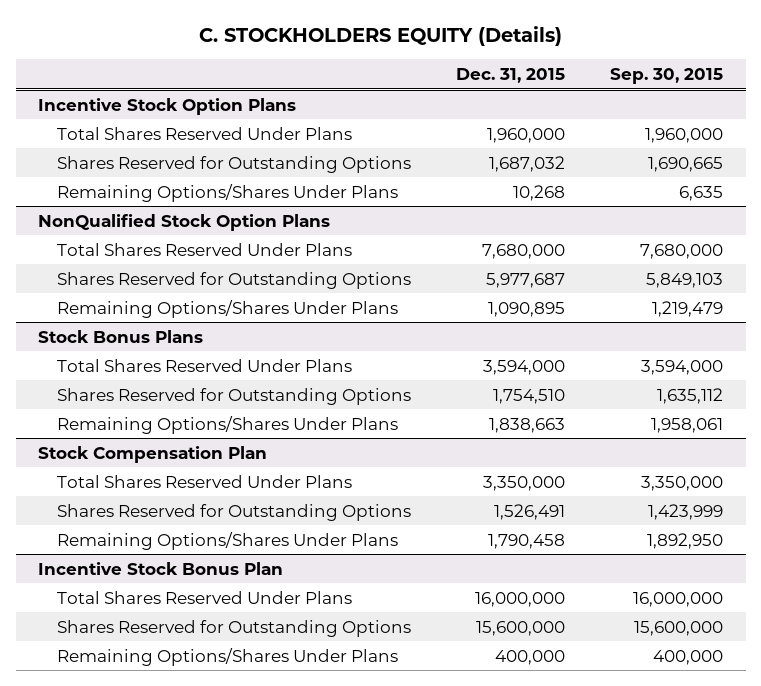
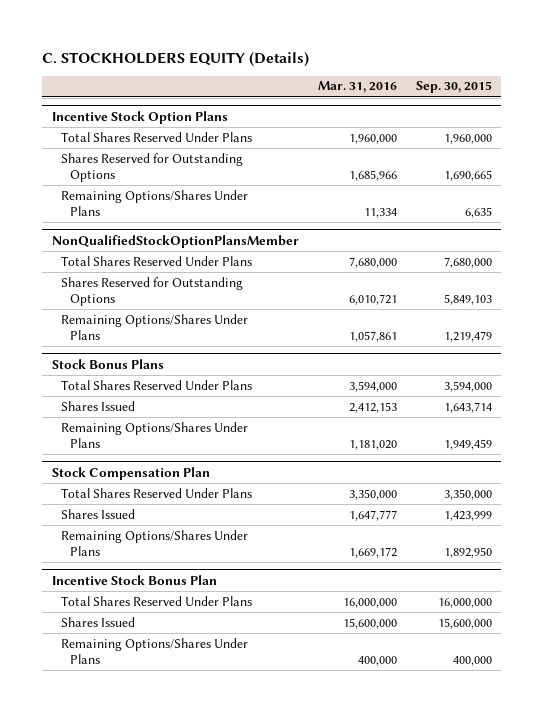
[456,67,566,83] Dec. 31, 2015 -> none
none -> [317,81,397,94] Mar. 31, 2016
[38,213,331,231] NonQualified Stock Option Plans -> [51,234,299,248] NonQualifiedStockOptionPlansMember
[57,387,412,405] Shares Reserved for Outstanding Options -> none
none -> [60,400,135,411] Shares Issued
[651,417,724,433] 1,958,061 -> [443,438,492,450] 1,949,459
[57,503,412,521] Shares Reserved for Outstanding Options -> [60,508,135,519] Shares Issued
[57,619,412,637] Shares Reserved for Outstanding Options -> [60,616,135,627] Shares Issued

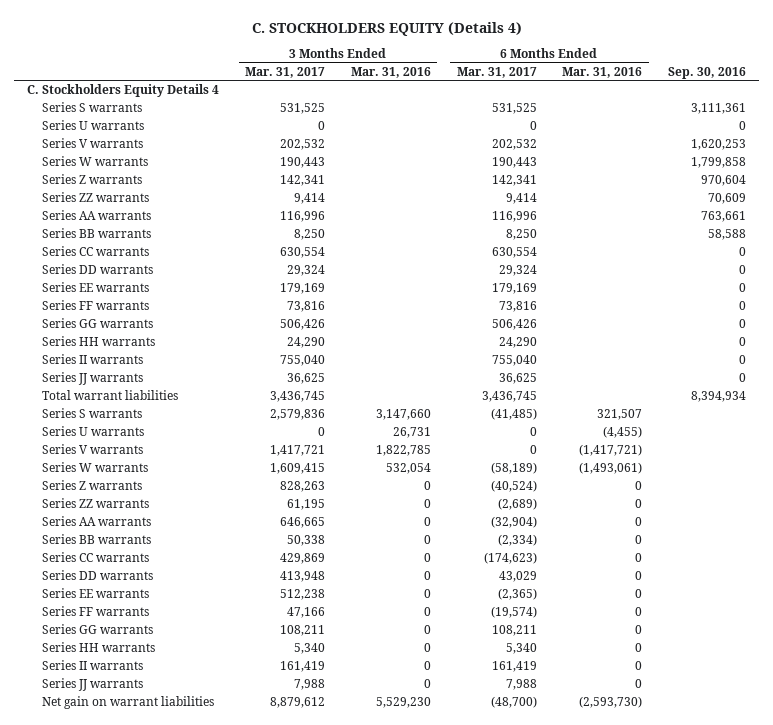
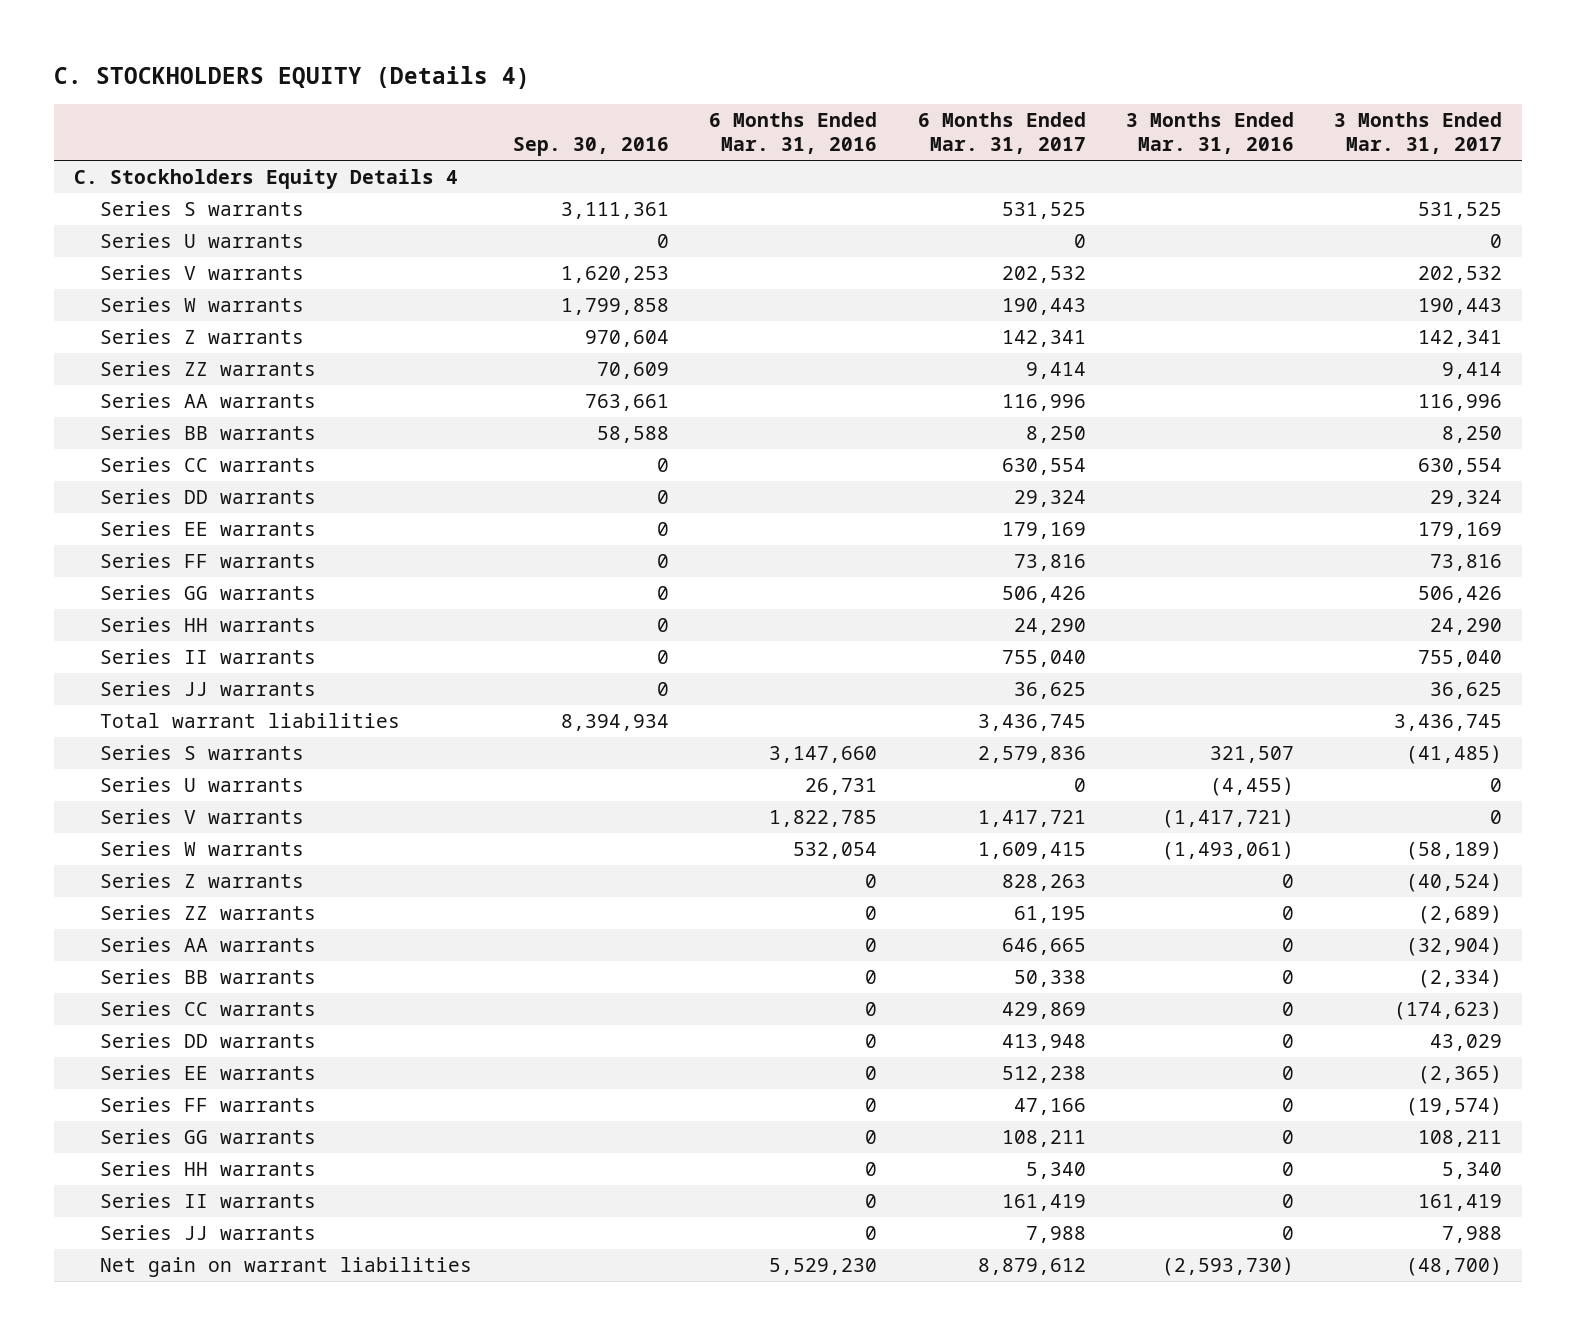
[269,409,325,421] 2,579,836 -> [1406,744,1503,764] (41,485)
[375,409,431,421] 3,147,660 -> [1209,745,1294,763] 321,507
[490,408,537,421] (41,485) -> [977,745,1086,763] 2,579,836
[597,409,643,421] 321,507 -> [769,745,878,763] 3,147,660
[392,427,431,439] 26,731 -> [1209,776,1294,796] (4,455)
[603,426,643,439] (4,455) -> [805,777,878,795] 26,731
[269,445,325,457] 1,417,721 -> [1490,809,1503,824] 0
[375,445,431,457] 1,822,785 -> [1161,808,1294,828] (1,417,721)
[529,445,537,455] 0 -> [977,809,1086,827] 1,417,721
[579,444,643,457] (1,417,721) -> [769,809,878,827] 1,822,785
[269,463,325,475] 1,609,415 -> [1406,840,1503,860] (58,189)
[385,463,431,475] 532,054 -> [1161,840,1294,860] (1,493,061)
[490,462,537,475] (58,189) -> [977,841,1086,859] 1,609,415
[579,462,643,475] (1,493,061) -> [793,841,878,859] 532,054
[279,481,325,493] 828,263 -> [1406,872,1503,892] (40,524)
[490,480,537,493] (40,524) -> [1001,873,1086,891] 828,263
[286,499,325,511] 61,195 -> [1418,904,1503,924] (2,689)
[497,498,537,511] (2,689) -> [1013,905,1086,923] 61,195
[279,517,325,529] 646,665 -> [1406,936,1503,956] (32,904)
[490,516,537,529] (32,904) -> [1001,937,1086,955] 646,665
[286,535,325,547] 50,338 -> [1418,968,1503,988] (2,334)
[497,534,537,547] (2,334) -> [1013,969,1086,987] 50,338
[279,553,325,565] 429,869 -> [1394,1000,1503,1020] (174,623)
[483,552,537,565] (174,623) -> [1001,1001,1086,1019] 429,869
[279,571,325,583] 413,948 -> [1430,1033,1503,1051] 43,029
[498,571,537,583] 43,029 -> [1001,1033,1086,1051] 413,948
[279,589,325,601] 512,238 -> [1418,1064,1503,1084] (2,365)
[497,588,537,601] (2,365) -> [1001,1065,1086,1083] 512,238
[286,607,325,619] 47,166 -> [1406,1096,1503,1116] (19,574)
[490,606,537,619] (19,574) -> [1013,1097,1086,1115] 47,166
[269,697,325,709] 8,879,612 -> [1406,1256,1503,1276] (48,700)
[375,697,431,709] 5,529,230 -> [1161,1256,1294,1276] (2,593,730)
[490,696,537,709] (48,700) -> [977,1257,1086,1275] 8,879,612
[579,696,643,709] (2,593,730) -> [769,1257,878,1275] 5,529,230

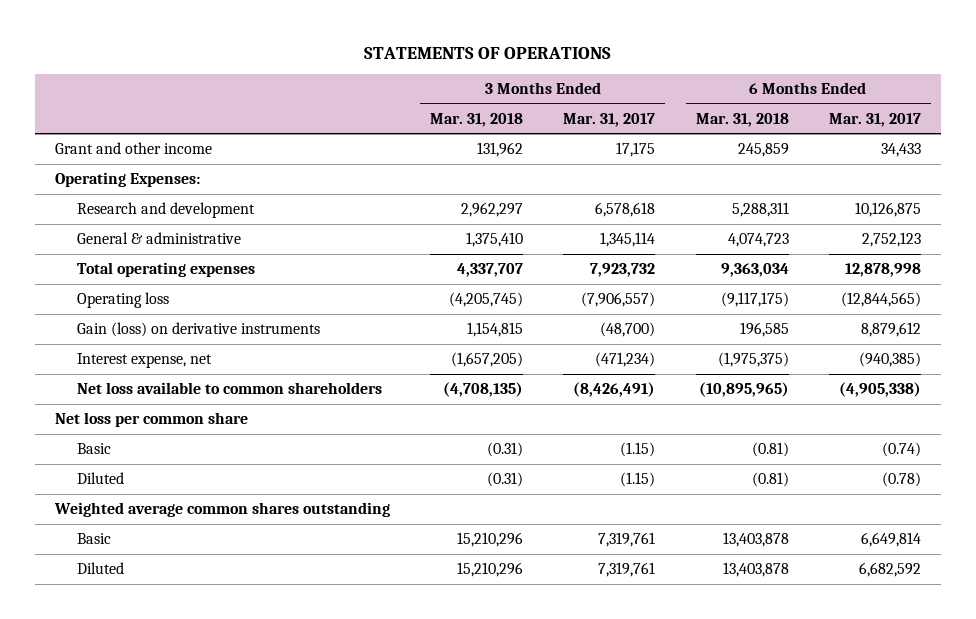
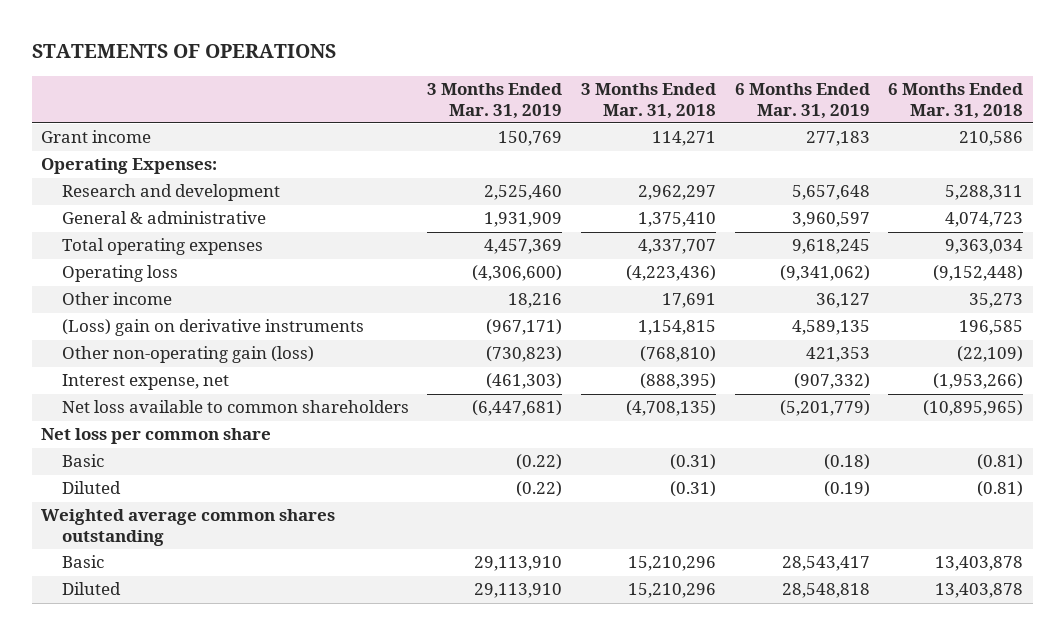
[563,112,656,127] Mar. 31, 2017 -> none
[828,112,921,127] Mar. 31, 2017 -> none
none -> [427,82,563,119] 3 Months Ended Mar. 31, 2019
none -> [734,82,870,119] 6 Months Ended Mar. 31, 2019
[55,142,213,155] Grant and other income -> [41,130,152,144] Grant income
[477,142,524,158] 131,962 -> [651,131,716,147] 114,271
[737,143,789,158] 245,859 -> [959,131,1024,147] 210,586
[449,292,524,308] (4,205,745) -> [625,265,716,282] (4,223,436)
[720,292,789,308] (9,117,175) -> [933,265,1024,282] (9,152,448)
none -> [61,292,172,306] Other income
[76,322,320,338] Gain (loss) on derivative instruments -> [61,319,364,337] (Loss) gain on derivative instruments
none -> [61,346,314,364] Other non-operating gain (loss)
[451,352,524,368] (1,657,205) -> [639,373,716,390] (888,395)
[717,352,789,368] (1,975,375) -> [933,373,1024,390] (1,953,266)

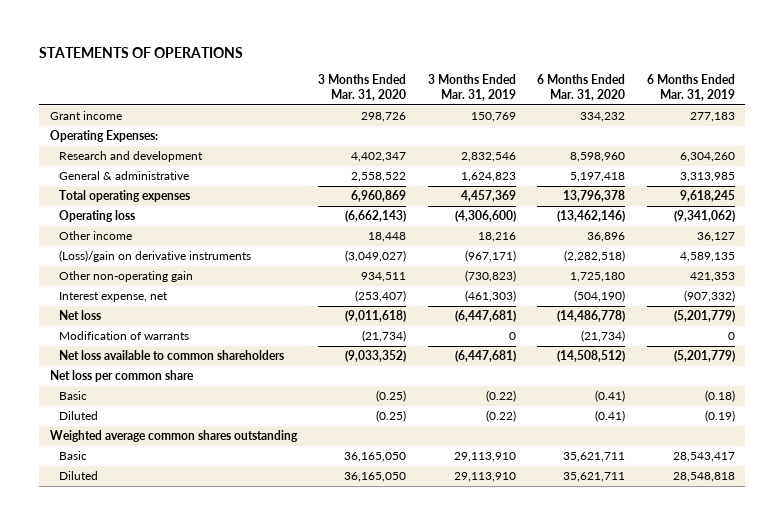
[580,82,716,119] 3 Months Ended Mar. 31, 2018 -> none
[888,82,1024,119] 6 Months Ended Mar. 31, 2018 -> none
none -> [318,74,407,102] 3 Months Ended Mar. 31, 2020
none -> [537,74,626,102] 6 Months Ended Mar. 31, 2020
[484,185,563,201] 2,525,460 -> [460,152,516,163] 2,832,546
[791,185,870,201] 5,657,648 -> [679,152,735,163] 6,304,260
[484,212,563,228] 1,931,909 -> [460,172,516,183] 1,624,823
[791,212,870,228] 3,960,597 -> [679,172,735,183] 3,313,985
[61,319,364,337] (Loss) gain on derivative instruments -> [59,250,252,263] (Loss)/gain on derivative instruments
[61,346,314,364] Other non-operating gain (loss) -> [59,271,194,283] Other non-operating gain
none -> [59,310,102,321] Net loss
none -> [59,331,190,341] Modification of warrants

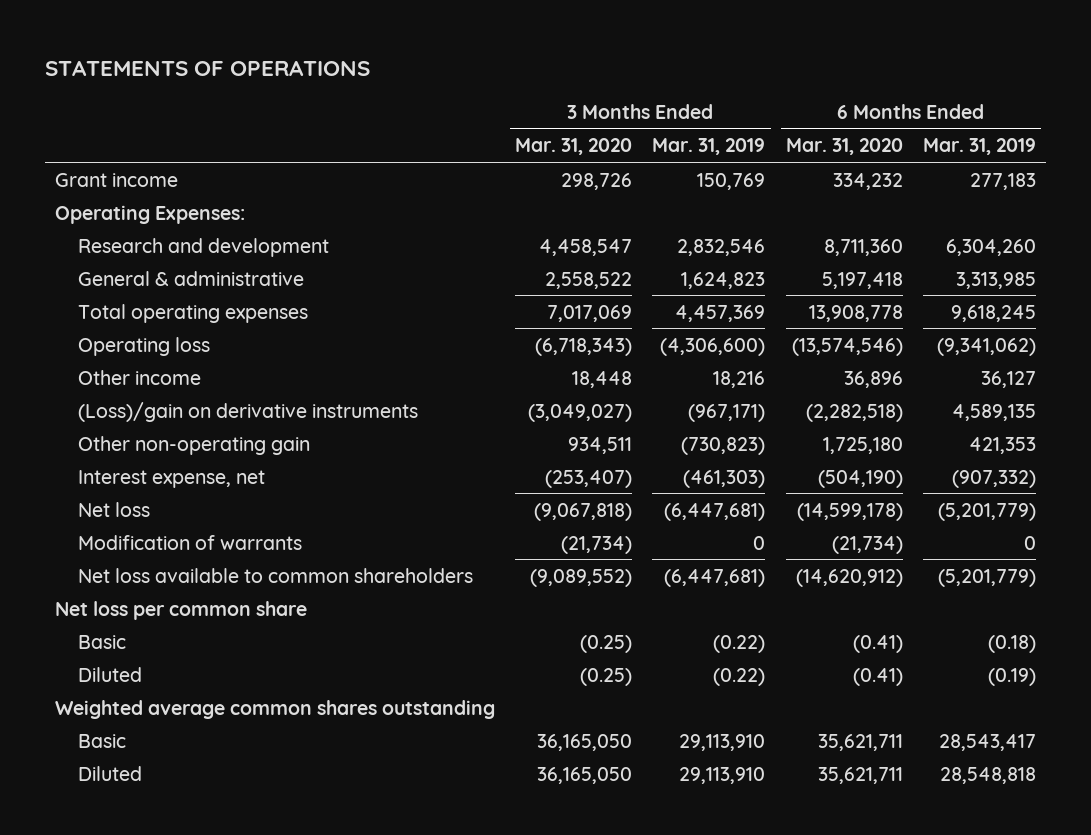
[351,152,407,163] 4,402,347 -> [539,238,633,256] 4,458,547
[570,152,626,163] 8,598,960 -> [823,238,903,256] 8,711,360
[351,190,407,203] 6,960,869 -> [547,304,633,322] 7,017,069
[563,190,626,203] 13,796,378 -> [808,304,903,322] 13,908,778
[345,210,407,223] (6,662,143) -> [535,337,633,356] (6,718,343)
[557,210,626,223] (13,462,146) -> [791,337,903,356] (13,574,546)
[345,310,407,323] (9,011,618) -> [534,502,633,521] (9,067,818)
[557,310,626,323] (14,486,778) -> [796,502,903,521] (14,599,178)
[345,350,407,363] (9,033,352) -> [530,568,633,587] (9,089,552)
[557,350,626,363] (14,508,512) -> [795,568,903,587] (14,620,912)

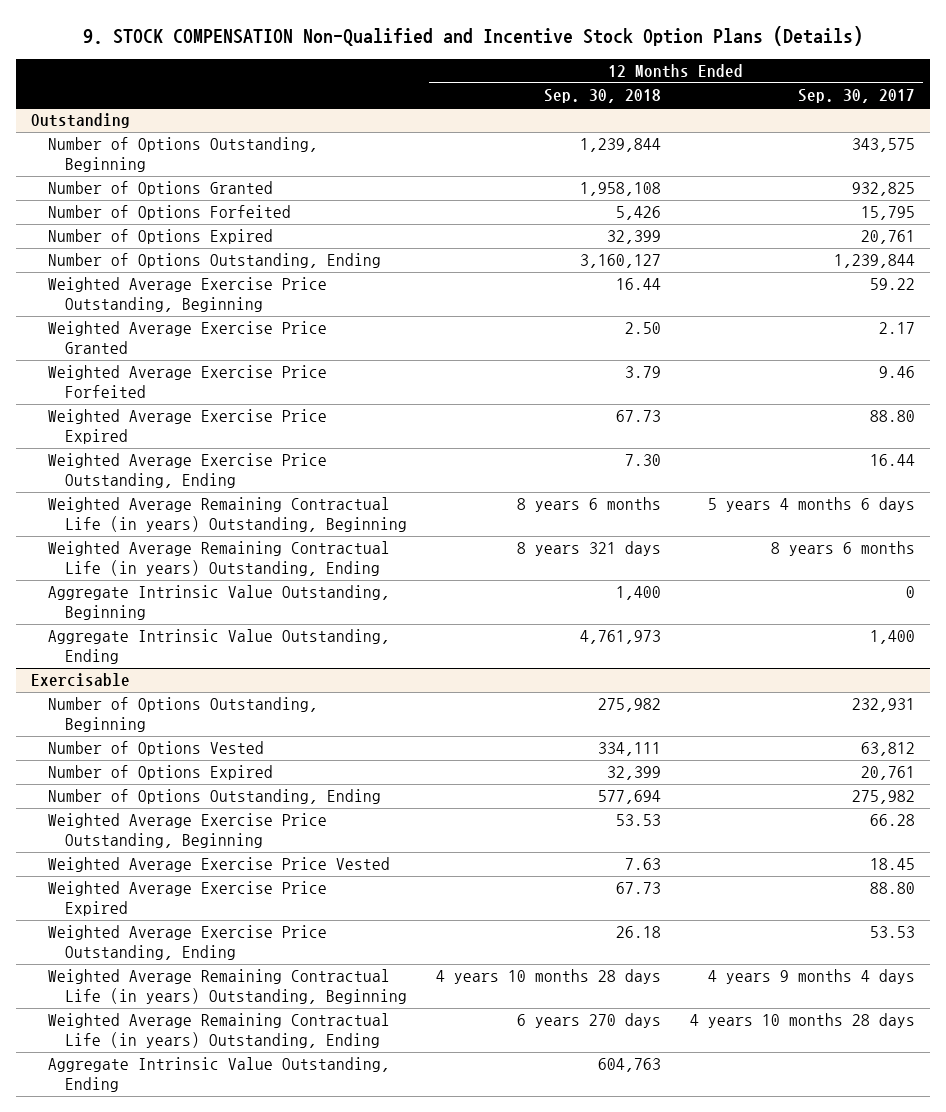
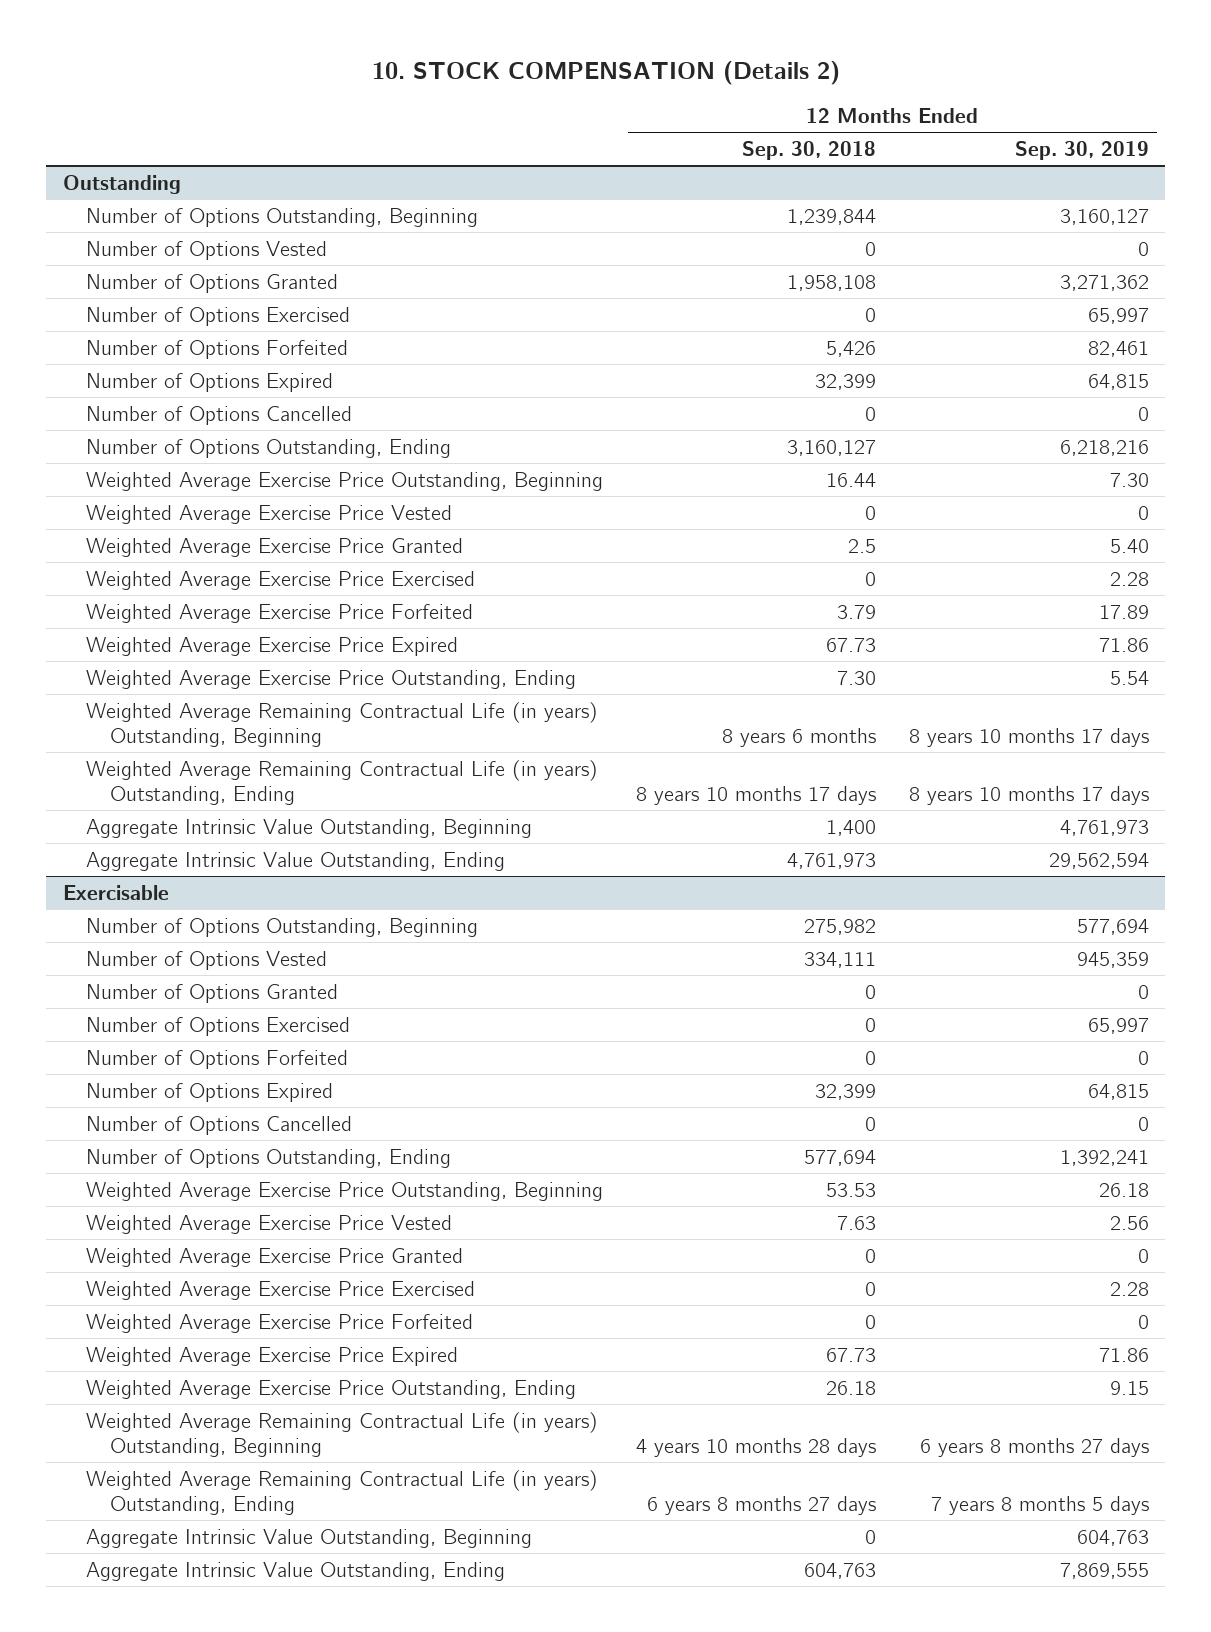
[82,26,863,47] 9. STOCK COMPENSATION Non-Qualified and Incentive Stock Option Plans (Details) -> [371,60,840,85] 10. STOCK COMPENSATION (Details 2)
[798,89,916,104] Sep. 30, 2017 -> none
none -> [1014,141,1149,161] Sep. 30, 2019
none -> [86,240,328,260] Number of Options Vested
none -> [86,306,351,326] Number of Options Exercised
none -> [86,405,353,425] Number of Options Cancelled
none -> [86,504,453,524] Weighted Average Exercise Price Vested
[625,322,662,335] 2.50 -> [847,538,876,553] 2.5
none -> [86,570,476,590] Weighted Average Exercise Price Exercised
[517,541,662,557] 8 years 321 days -> [635,785,876,805] 8 years 10 months 17 days
none -> [86,983,339,1003] Number of Options Granted
none -> [86,1016,351,1036] Number of Options Exercised
none -> [86,1049,349,1069] Number of Options Forfeited
none -> [86,1115,353,1135] Number of Options Cancelled
none -> [86,1247,464,1267] Weighted Average Exercise Price Granted
none -> [86,1280,476,1300] Weighted Average Exercise Price Exercised
none -> [86,1313,474,1333] Weighted Average Exercise Price Forfeited
[517,1013,662,1029] 6 years 270 days -> [646,1495,876,1515] 6 years 8 months 27 days
none -> [86,1528,533,1548] Aggregate Intrinsic Value Outstanding, Beginning

